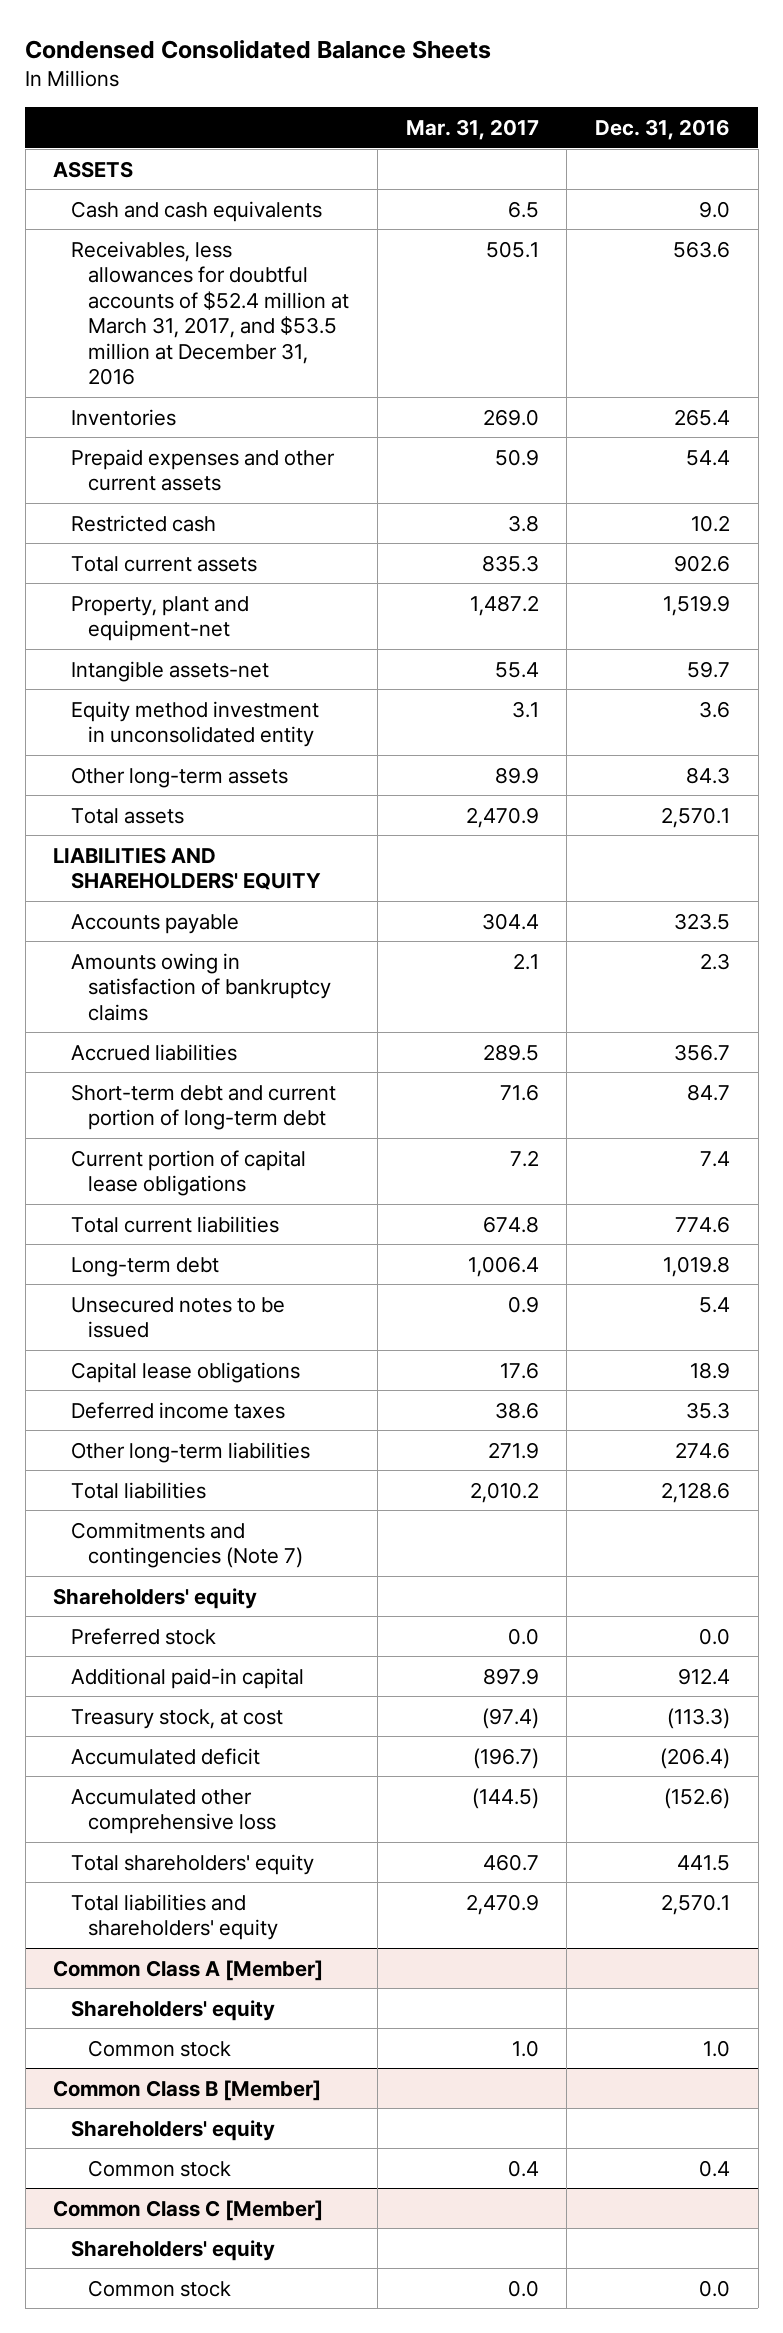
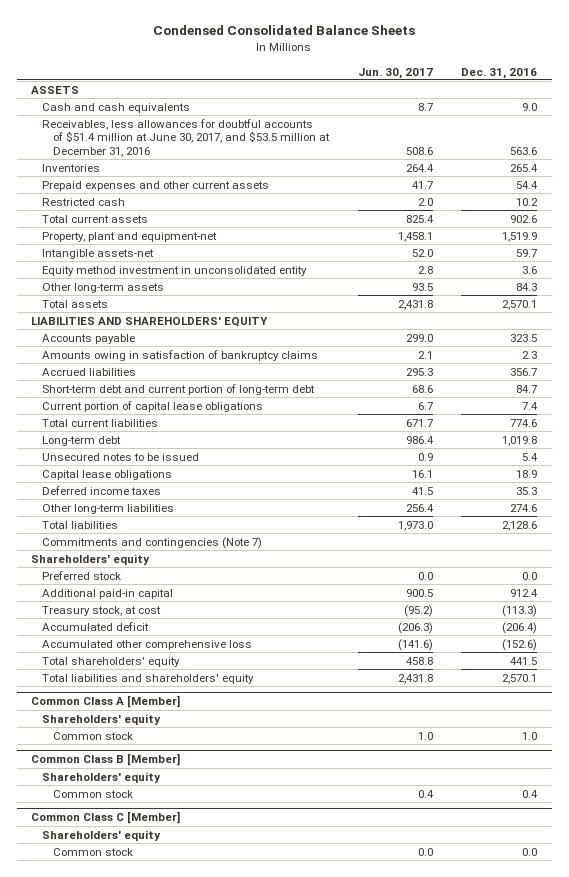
[405,118,539,140] Mar. 31, 2017 -> none
none -> [357,67,433,79] Jun. 30, 2017
[70,240,350,386] Receivables, less allowances for doubtful accounts of $52.4 million at March 31, 2017, and $53.5 million at December 31, 2016 -> [42,118,331,158] Receivables, less allowances for doubtful accounts of $51.4 million at June 30, 2017, and $53.5 million at December 31, 2016

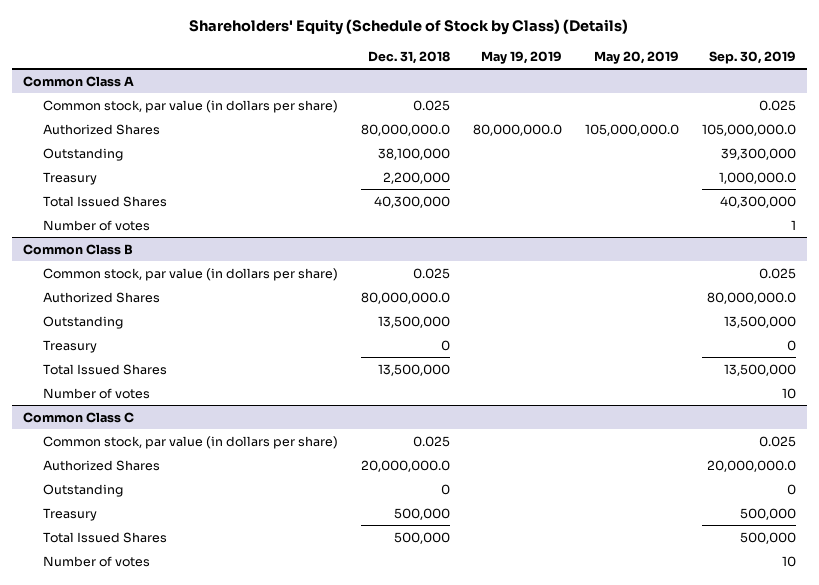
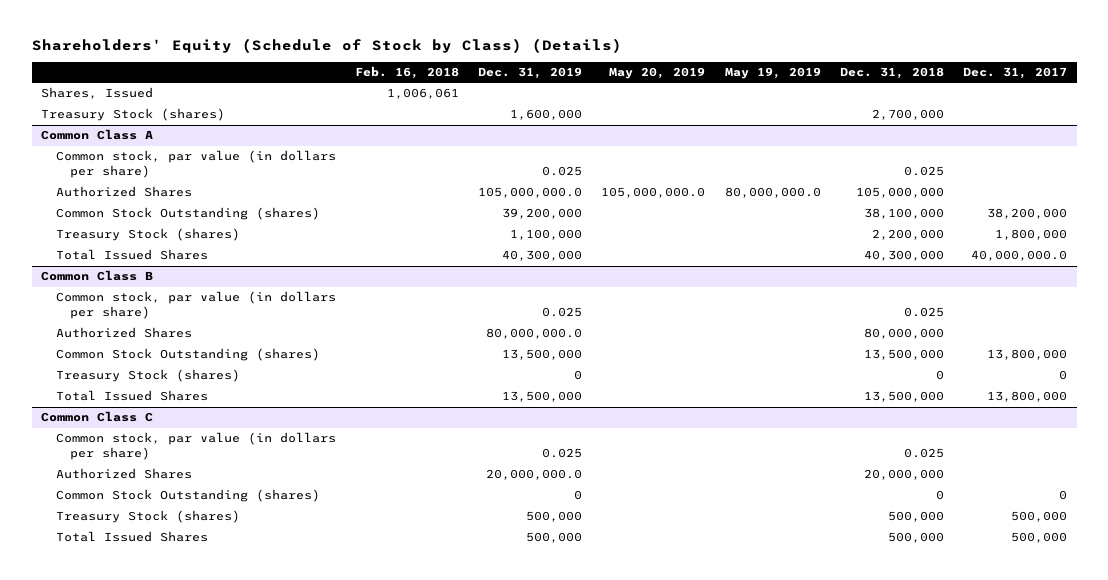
[708,50,796,64] Sep. 30, 2019 -> none
none -> [354,66,459,80] Feb. 16, 2018
none -> [478,67,583,80] Dec. 31, 2019
none -> [962,67,1067,80] Dec. 31, 2017
none -> [41,87,154,100] Shares, Issued
none -> [41,108,226,122] Treasury Stock (shares)
[360,123,450,136] 80,000,000.0 -> [855,187,944,199] 105,000,000
[42,147,123,161] Outstanding -> [55,207,320,221] Common Stock Outstanding (shares)
[42,171,97,185] Treasury -> [55,228,240,242] Treasury Stock (shares)
[42,219,150,231] Number of votes -> none
[360,291,450,304] 80,000,000.0 -> [863,328,944,340] 80,000,000
[42,315,123,329] Outstanding -> [55,348,320,362] Common Stock Outstanding (shares)
[42,339,97,353] Treasury -> [55,369,240,383] Treasury Stock (shares)
[42,387,150,399] Number of votes -> none
[360,459,450,472] 20,000,000.0 -> [863,469,944,481] 20,000,000
[42,483,123,497] Outstanding -> [55,489,320,503] Common Stock Outstanding (shares)
[42,507,97,521] Treasury -> [55,510,240,524] Treasury Stock (shares)
[42,555,150,567] Number of votes -> none

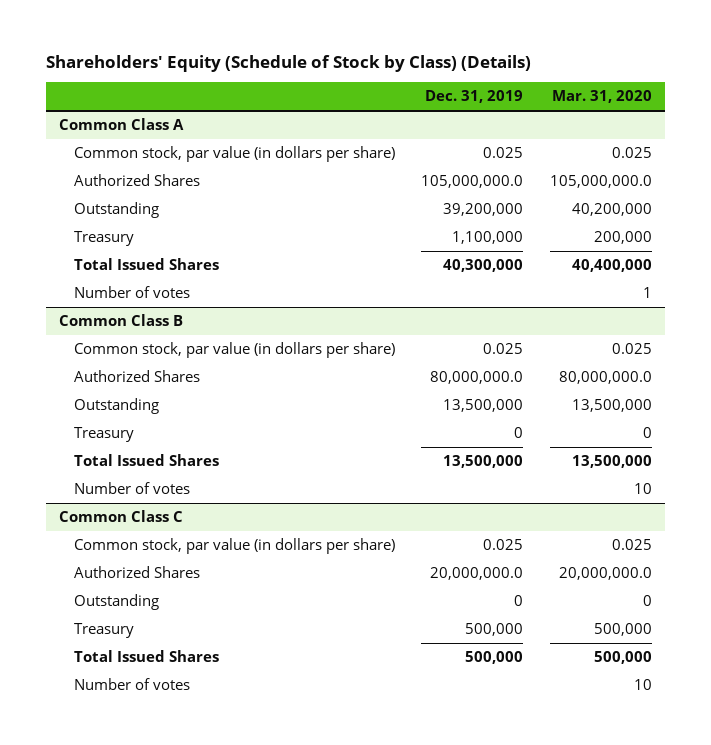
[354,66,459,80] Feb. 16, 2018 -> none
[609,67,706,80] May 20, 2019 -> none
[724,67,821,80] May 19, 2019 -> none
[839,67,944,80] Dec. 31, 2018 -> none
[962,67,1067,80] Dec. 31, 2017 -> none
none -> [552,90,653,104] Mar. 31, 2020
[41,87,154,100] Shares, Issued -> none
[41,108,226,122] Treasury Stock (shares) -> none
[55,207,320,221] Common Stock Outstanding (shares) -> [73,201,159,218] Outstanding
[55,228,240,242] Treasury Stock (shares) -> [73,230,134,246] Treasury
none -> [73,285,190,298] Number of votes
[55,348,320,362] Common Stock Outstanding (shares) -> [73,397,159,414] Outstanding
[55,369,240,383] Treasury Stock (shares) -> [73,426,134,442] Treasury
none -> [73,481,190,494] Number of votes
[55,489,320,503] Common Stock Outstanding (shares) -> [73,593,159,610] Outstanding
[55,510,240,524] Treasury Stock (shares) -> [73,622,134,638] Treasury
none -> [73,677,190,690] Number of votes

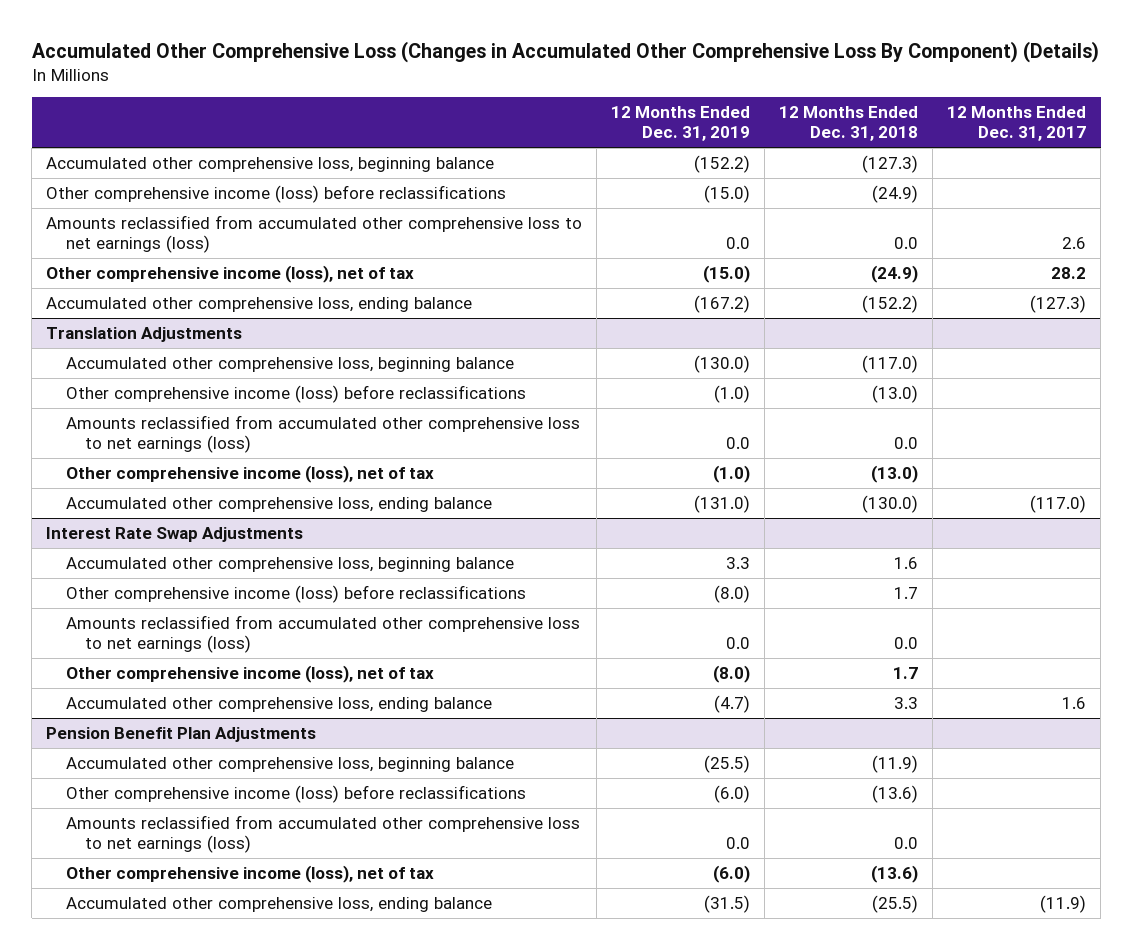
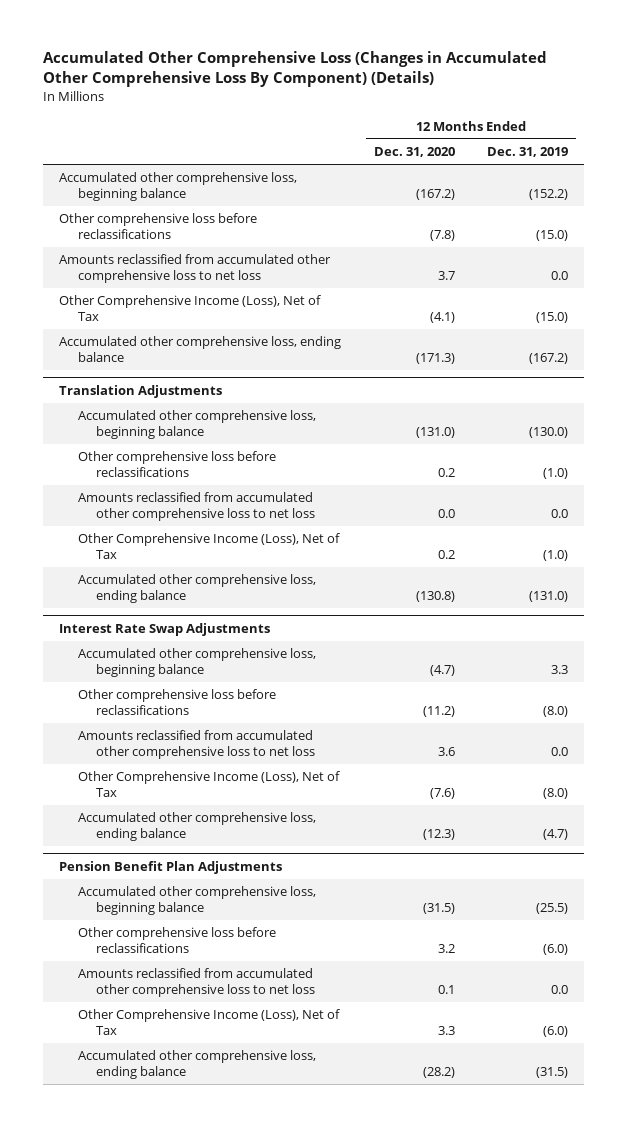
[779,106,919,142] 12 Months Ended Dec. 31, 2018 -> none
[947,106,1087,142] 12 Months Ended Dec. 31, 2017 -> none
none -> [373,147,455,158] Dec. 31, 2020
[46,185,507,204] Other comprehensive income (loss) before reclassifications -> [59,213,258,239] Other comprehensive loss before reclassifications
[46,215,583,253] Amounts reclassified from accumulated other comprehensive loss to net earnings (loss) -> [59,254,332,283] Amounts reclassified from accumulated other comprehensive loss to net loss
[46,265,415,284] Other comprehensive income (loss), net of tax -> [59,295,322,321] Other Comprehensive Income (Loss), Net of Tax
[65,385,526,404] Other comprehensive income (loss) before reclassifications -> [77,451,276,477] Other comprehensive loss before reclassifications
[65,415,580,453] Amounts reclassified from accumulated other comprehensive loss to net earnings (loss) -> [77,492,316,521] Amounts reclassified from accumulated other comprehensive loss to net loss
[65,465,434,484] Other comprehensive income (loss), net of tax -> [77,533,340,559] Other Comprehensive Income (Loss), Net of Tax
[65,585,526,604] Other comprehensive income (loss) before reclassifications -> [77,689,276,715] Other comprehensive loss before reclassifications
[65,615,580,653] Amounts reclassified from accumulated other comprehensive loss to net earnings (loss) -> [77,730,316,759] Amounts reclassified from accumulated other comprehensive loss to net loss
[65,665,434,684] Other comprehensive income (loss), net of tax -> [77,771,340,797] Other Comprehensive Income (Loss), Net of Tax
[65,785,526,804] Other comprehensive income (loss) before reclassifications -> [77,927,276,953] Other comprehensive loss before reclassifications
[65,815,580,853] Amounts reclassified from accumulated other comprehensive loss to net earnings (loss) -> [77,968,316,997] Amounts reclassified from accumulated other comprehensive loss to net loss
[65,865,434,884] Other comprehensive income (loss), net of tax -> [77,1009,340,1035] Other Comprehensive Income (Loss), Net of Tax

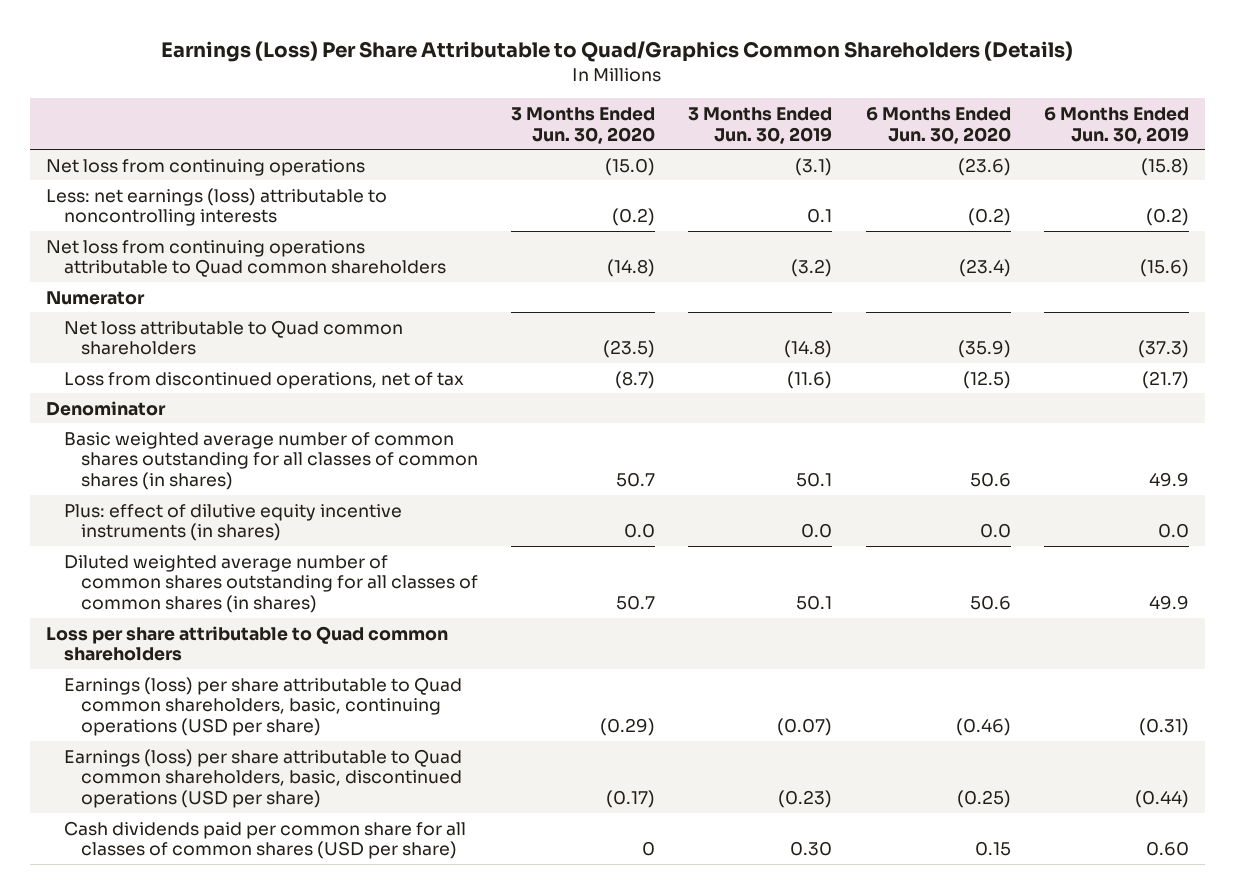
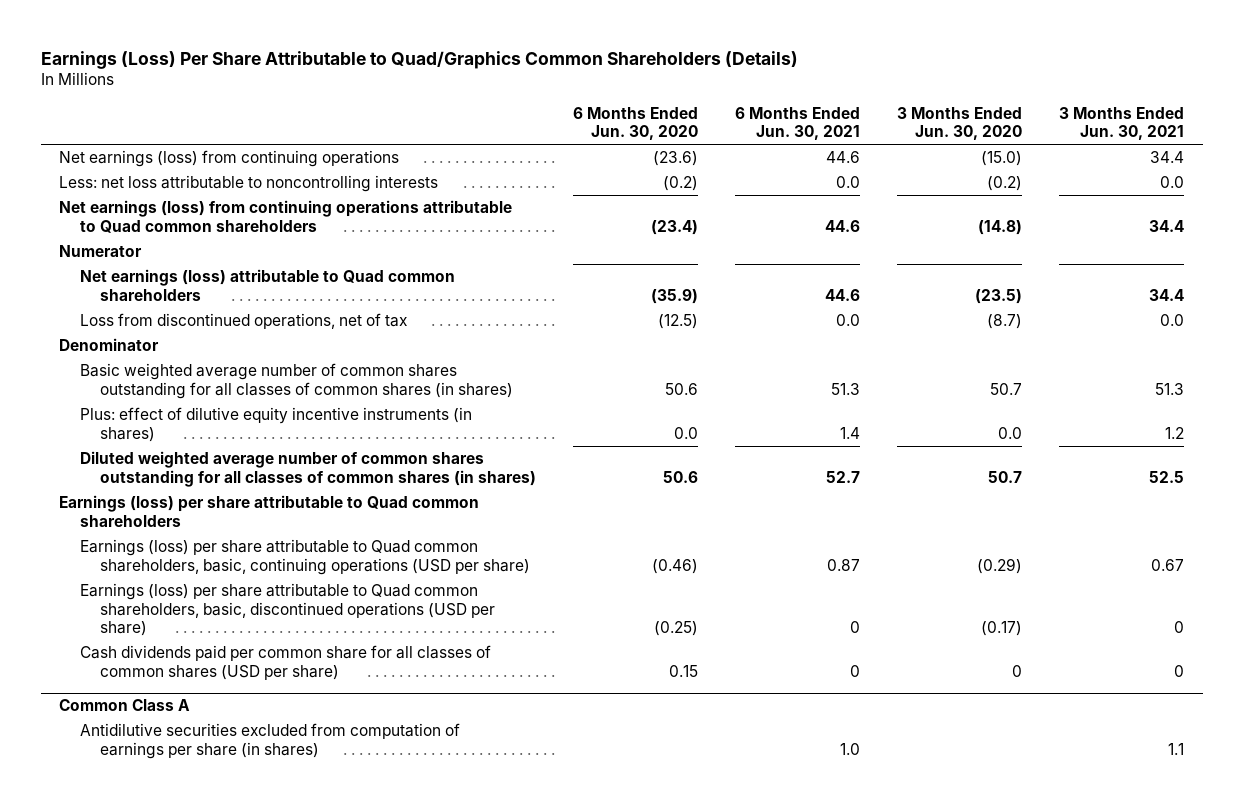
[688,106,833,144] 3 Months Ended Jun. 30, 2019 -> none
[1043,106,1189,144] 6 Months Ended Jun. 30, 2019 -> none
none -> [735,106,861,141] 6 Months Ended Jun. 30, 2021
none -> [1059,106,1185,141] 3 Months Ended Jun. 30, 2021
[46,158,366,176] Net loss from continuing operations -> [59,150,400,168] Net earnings (loss) from continuing operations
[46,187,388,227] Less: net earnings (loss) attributable to noncontrolling interests -> [59,175,439,193] Less: net loss attributable to noncontrolling interests
[46,239,446,278] Net loss from continuing operations attributable to Quad common shareholders -> [59,200,513,233] Net earnings (loss) from continuing operations attributable to Quad common shareholders
[63,319,403,356] Net loss attributable to Quad common shareholders -> [79,269,455,301] Net earnings (loss) attributable to Quad common shareholders
[46,625,449,662] Loss per share attributable to Quad common shareholders -> [59,495,480,527] Earnings (loss) per share attributable to Quad common shareholders
none -> [59,699,191,712] Common Class A
none -> [79,723,460,759] Antidilutive securities excluded from computation of earnings per share (in shares)

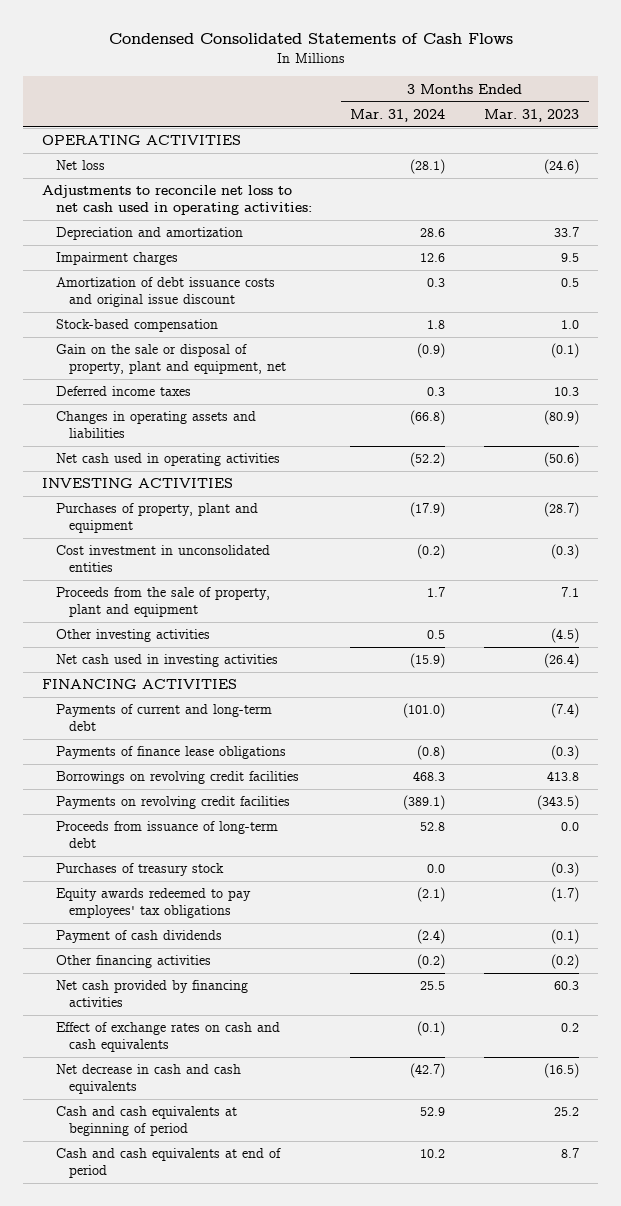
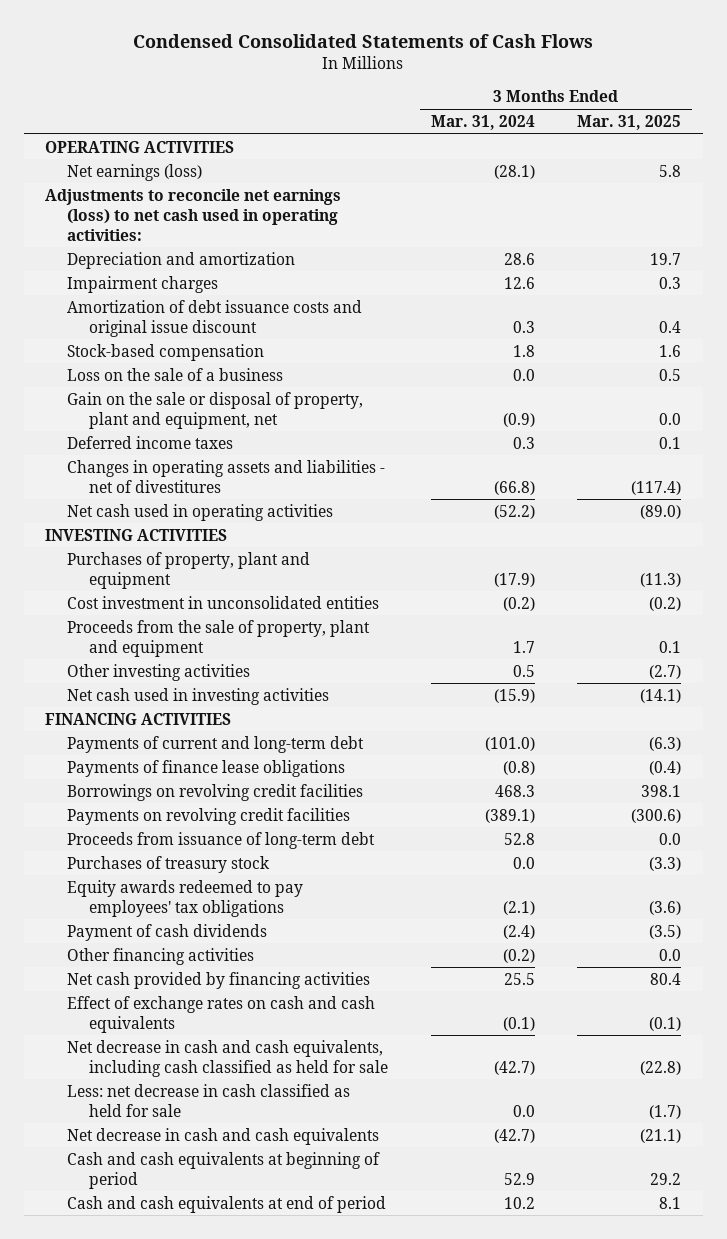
[483,109,579,123] Mar. 31, 2023 -> none
none -> [577,114,682,130] Mar. 31, 2025
[55,160,105,171] Net loss -> [67,163,203,181] Net earnings (loss)
[42,185,312,215] Adjustments to reconcile net loss to net cash used in operating activities: -> [45,188,342,241] Adjustments to reconcile net earnings (loss) to net cash used in operating activities:
none -> [67,367,284,381] Loss on the sale of a business
[55,411,256,438] Changes in operating assets and liabilities -> [67,459,386,493] Changes in operating assets and liabilities - net of divestitures
none -> [67,1039,388,1077] Net decrease in cash and cash equivalents, including cash classified as held for sale
none -> [67,1083,351,1117] Less: net decrease in cash classified as held for sale

